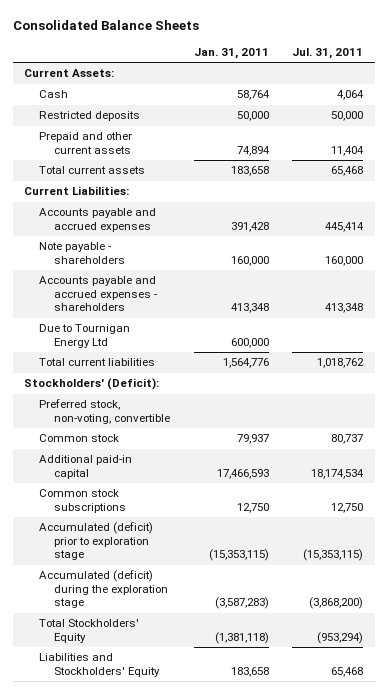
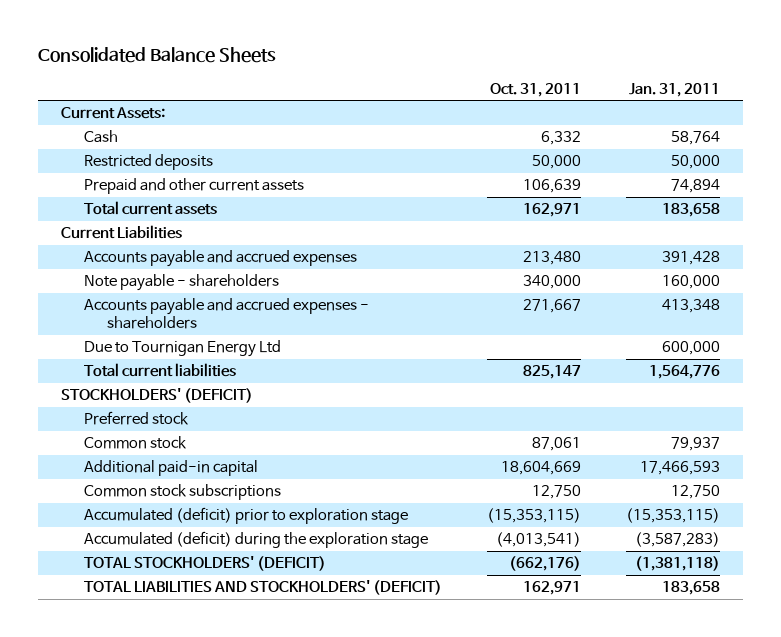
[292,48,364,60] Jul. 31, 2011 -> none
none -> [490,82,582,97] Oct. 31, 2011
[24,186,130,196] Current Liabilities: -> [60,225,182,240] Current Liabilities
[24,378,160,391] Stockholders' (Deficit): -> [60,388,253,404] STOCKHOLDERS' (DEFICIT)
[39,399,171,424] Preferred stock, non-voting, convertible -> [83,411,189,426] Preferred stock
[39,619,140,643] Total Stockholders' Equity -> [83,556,326,572] TOTAL STOCKHOLDERS' (DEFICIT)
[39,653,161,677] Liabilities and Stockholders' Equity -> [83,580,442,596] TOTAL LIABILITIES AND STOCKHOLDERS' (DEFICIT)

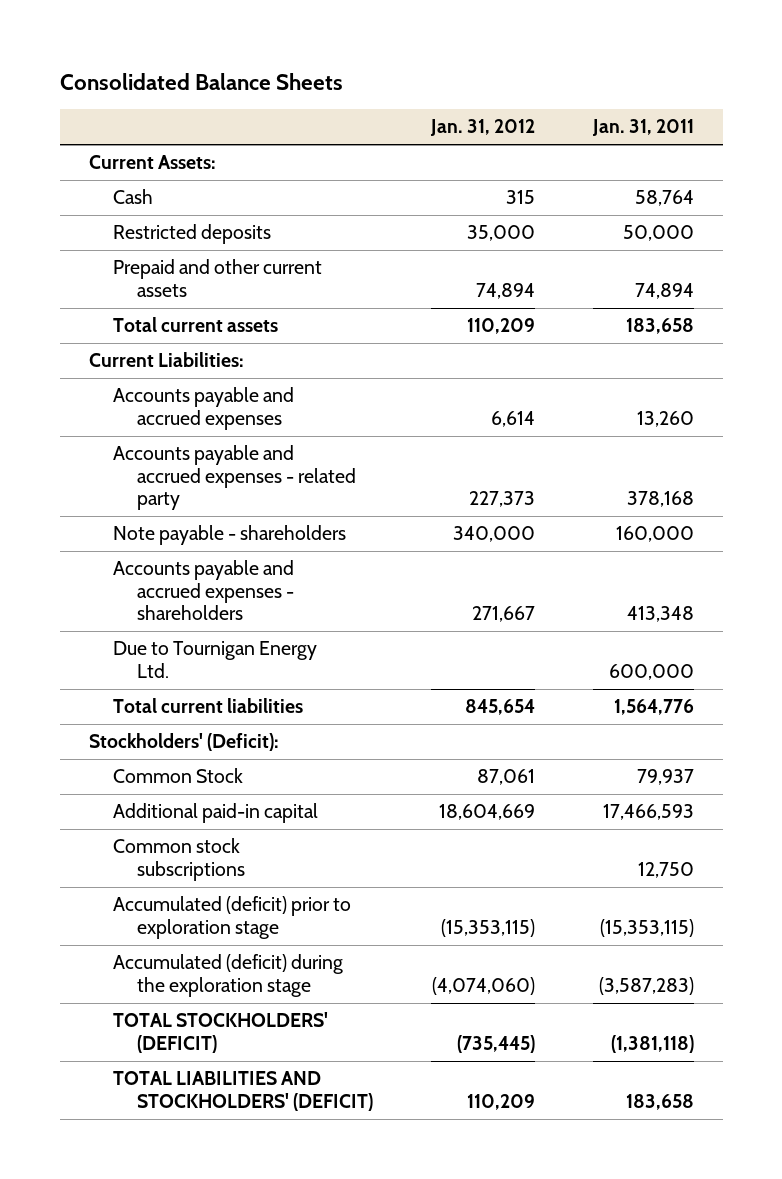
[490,82,582,97] Oct. 31, 2011 -> none
none -> [429,119,535,137] Jan. 31, 2012
[60,225,182,240] Current Liabilities -> [88,352,244,368] Current Liabilities:
[662,251,721,266] 391,428 -> [636,410,694,427] 13,260
none -> [112,445,356,511] Accounts payable and accrued expenses - related party
[83,340,281,358] Due to Tournigan Energy Ltd -> [112,641,317,678] Due to Tournigan Energy Ltd.
[83,411,189,426] Preferred stock -> none
[60,388,253,404] STOCKHOLDERS' (DEFICIT) -> [88,733,279,752] Stockholders' (Deficit):
[83,436,187,450] Common stock -> [112,768,243,784] Common Stock

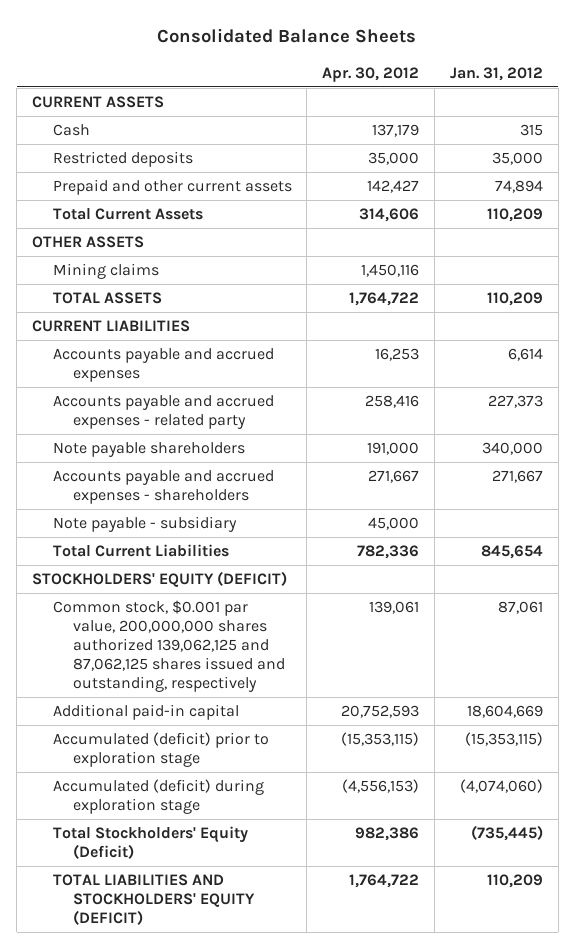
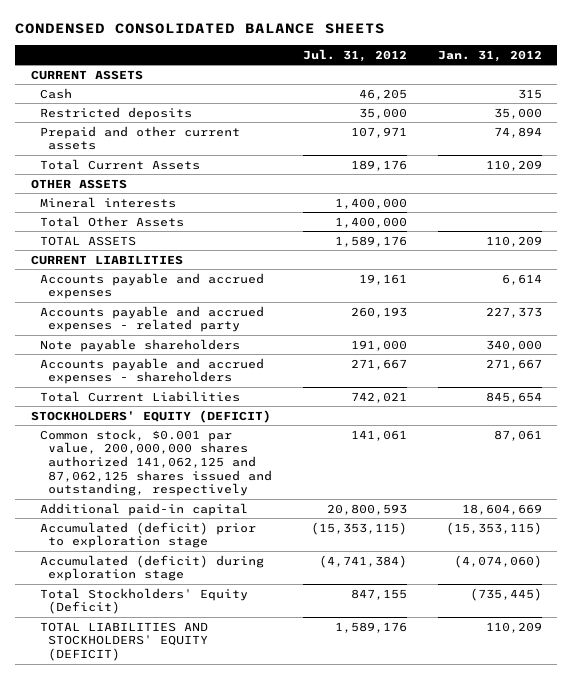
[157,27,417,43] Consolidated Balance Sheets -> [15,23,386,35] CONDENSED CONSOLIDATED BALANCE SHEETS
[322,66,420,82] Apr. 30, 2012 -> none
none -> [302,48,407,62] Jul. 31, 2012
[52,263,159,280] Mining claims -> none
none -> [39,196,176,208] Mineral interests
none -> [39,215,184,227] Total Other Assets
[52,516,237,533] Note payable - subsidiary -> none
[52,600,286,693] Common stock, $0.001 par value, 200,000,000 shares authorized 139,062,125 and 87,062,125 shares issued and outstanding, respectively -> [39,428,273,497] Common stock, $0.001 par value, 200,000,000 shares authorized 141,062,125 and 87,062,125 shares issued and outstanding, respectively

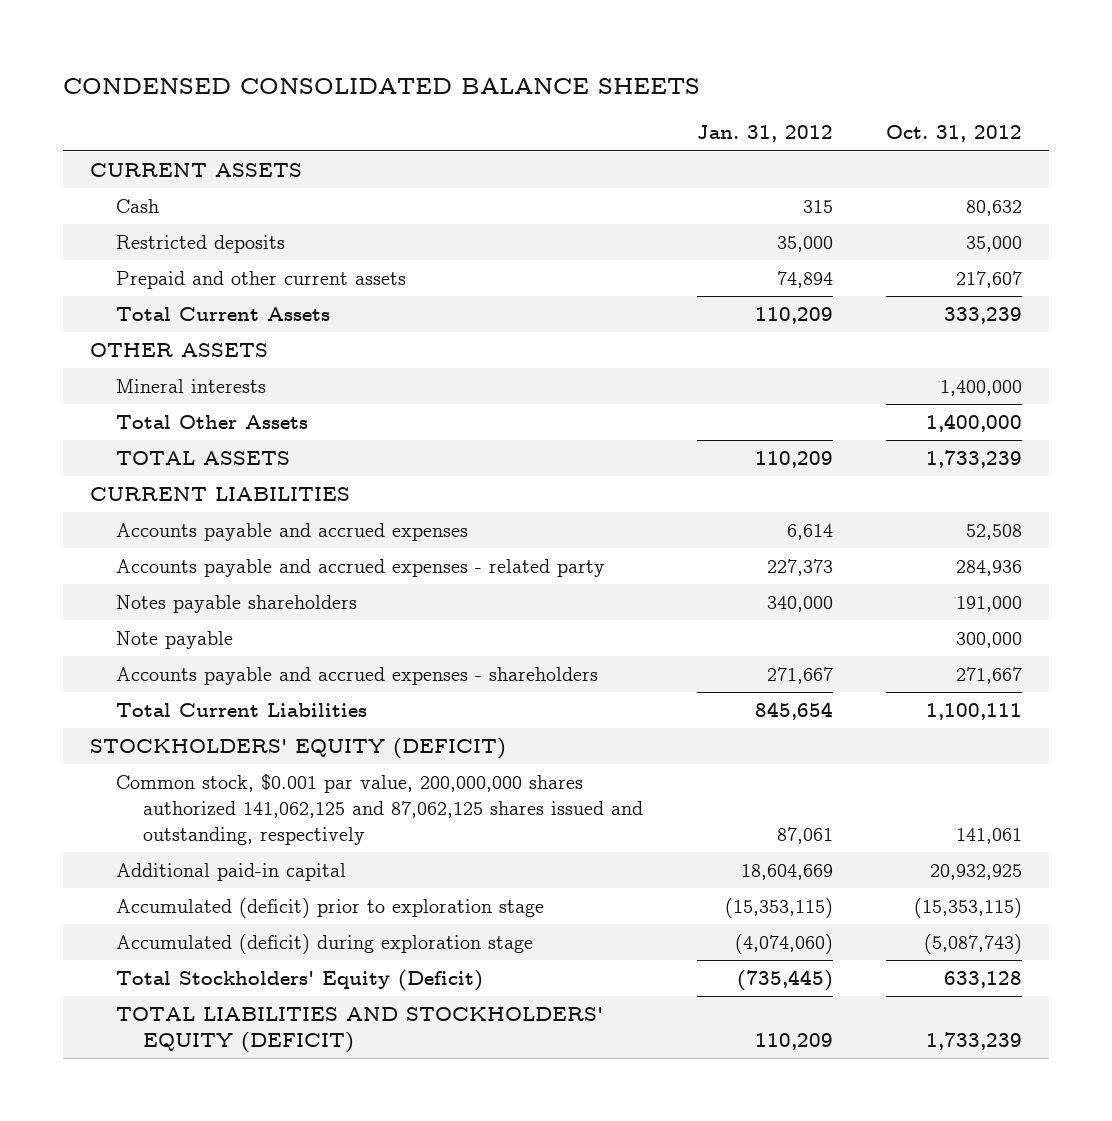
[302,48,407,62] Jul. 31, 2012 -> none
none -> [886,125,1023,143] Oct. 31, 2012
[39,338,240,352] Note payable shareholders -> [116,595,358,614] Notes payable shareholders
none -> [116,631,234,650] Note payable

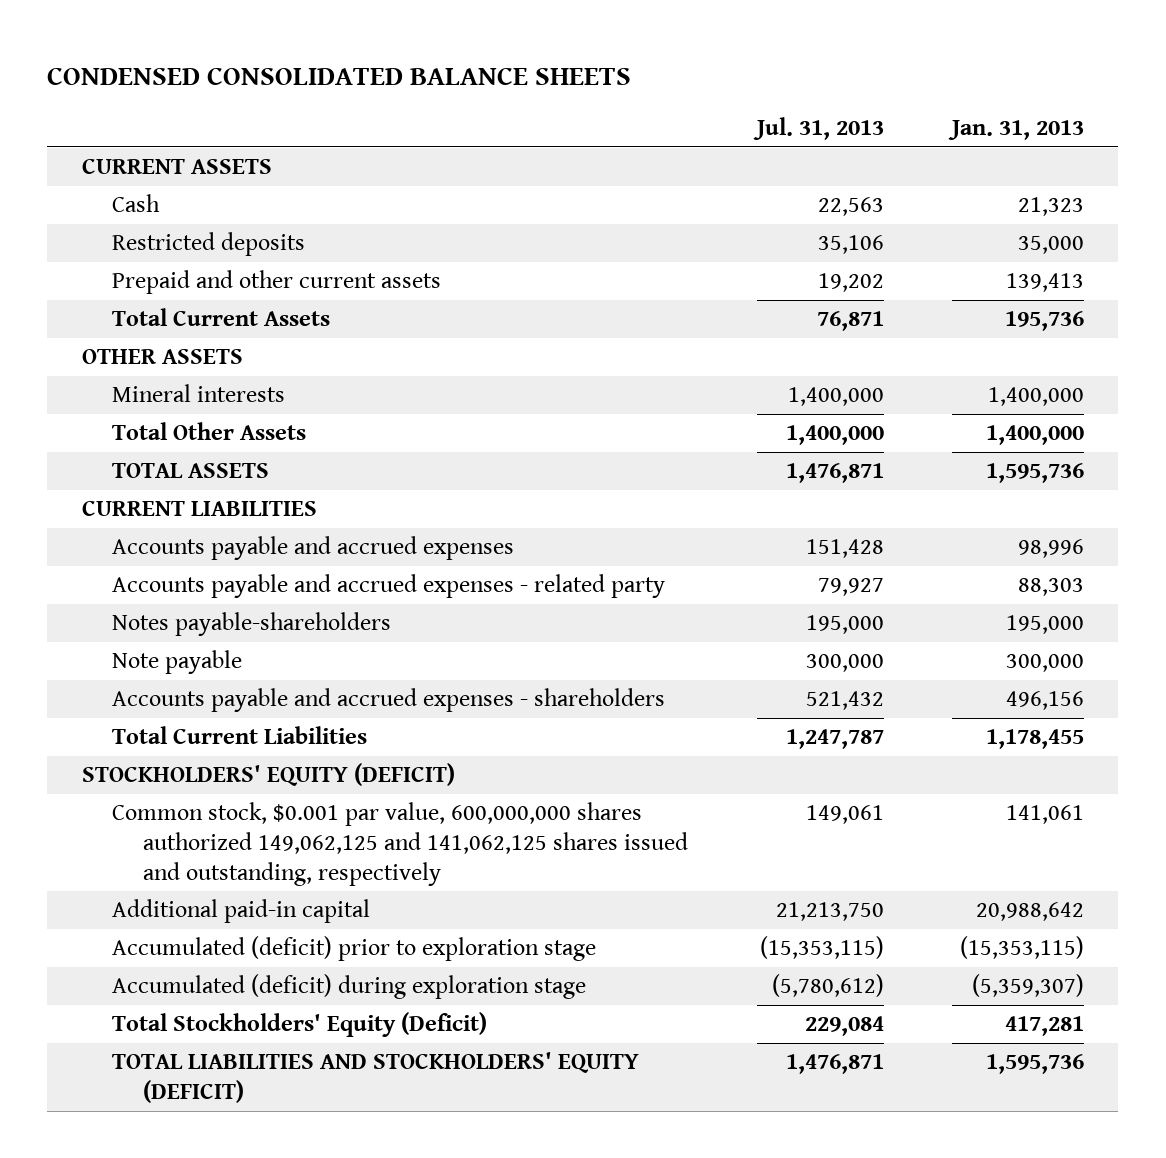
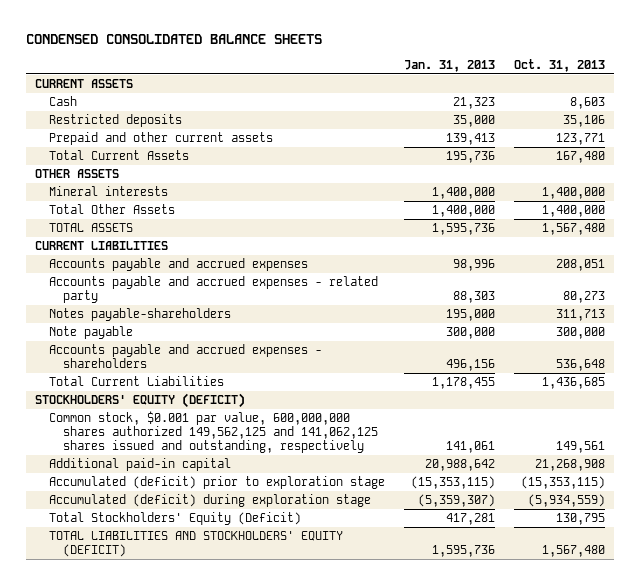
[752,117,884,141] Jul. 31, 2013 -> none
none -> [513,59,605,73] Oct. 31, 2013
[112,802,688,886] Common stock, $0.001 par value, 600,000,000 shares authorized 149,062,125 and 141,062,125 shares issued and outstanding, respectively -> [48,411,378,453] Common stock, $0.001 par value, 600,000,000 shares authorized 149,562,125 and 141,062,125 shares issued and outstanding, respectively

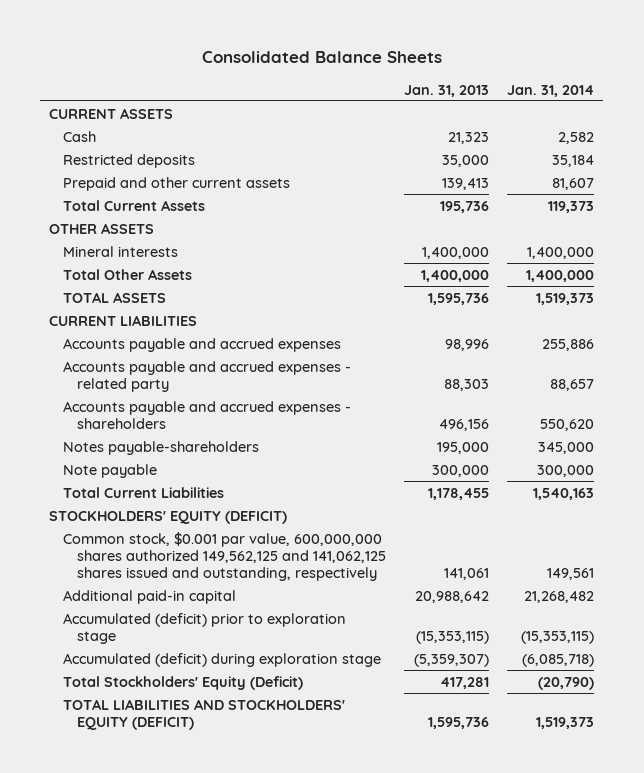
[25,34,322,45] CONDENSED CONSOLIDATED BALANCE SHEETS -> [201,51,442,64] Consolidated Balance Sheets
[513,59,605,73] Oct. 31, 2013 -> none
none -> [507,84,595,97] Jan. 31, 2014
[48,344,322,368] Accounts payable and accrued expenses - shareholders -> [63,400,352,429] Accounts payable and accrued expenses - shareholders

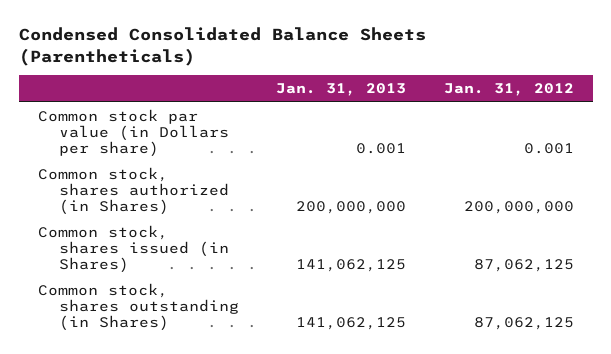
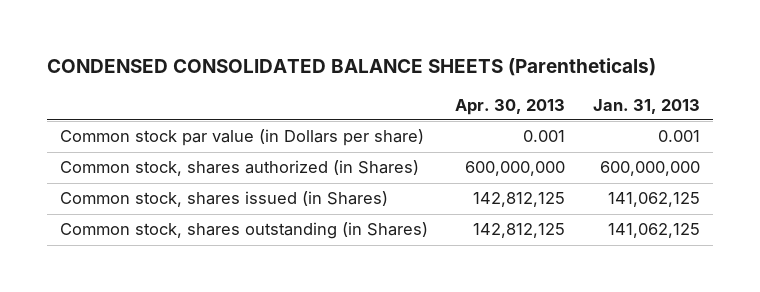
[18,27,426,66] Condensed Consolidated Balance Sheets (Parentheticals) -> [46,57,656,76] CONDENSED CONSOLIDATED BALANCE SHEETS (Parentheticals)
[443,83,574,97] Jan. 31, 2012 -> none
none -> [455,98,566,115] Apr. 30, 2013
[296,201,407,215] 200,000,000 -> [599,161,700,177] 600,000,000

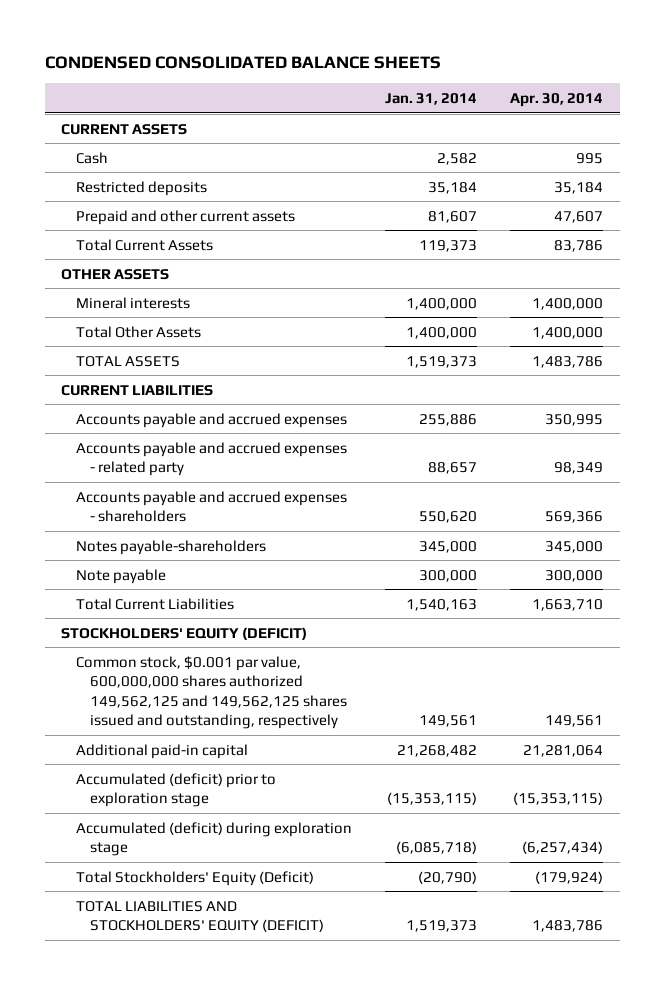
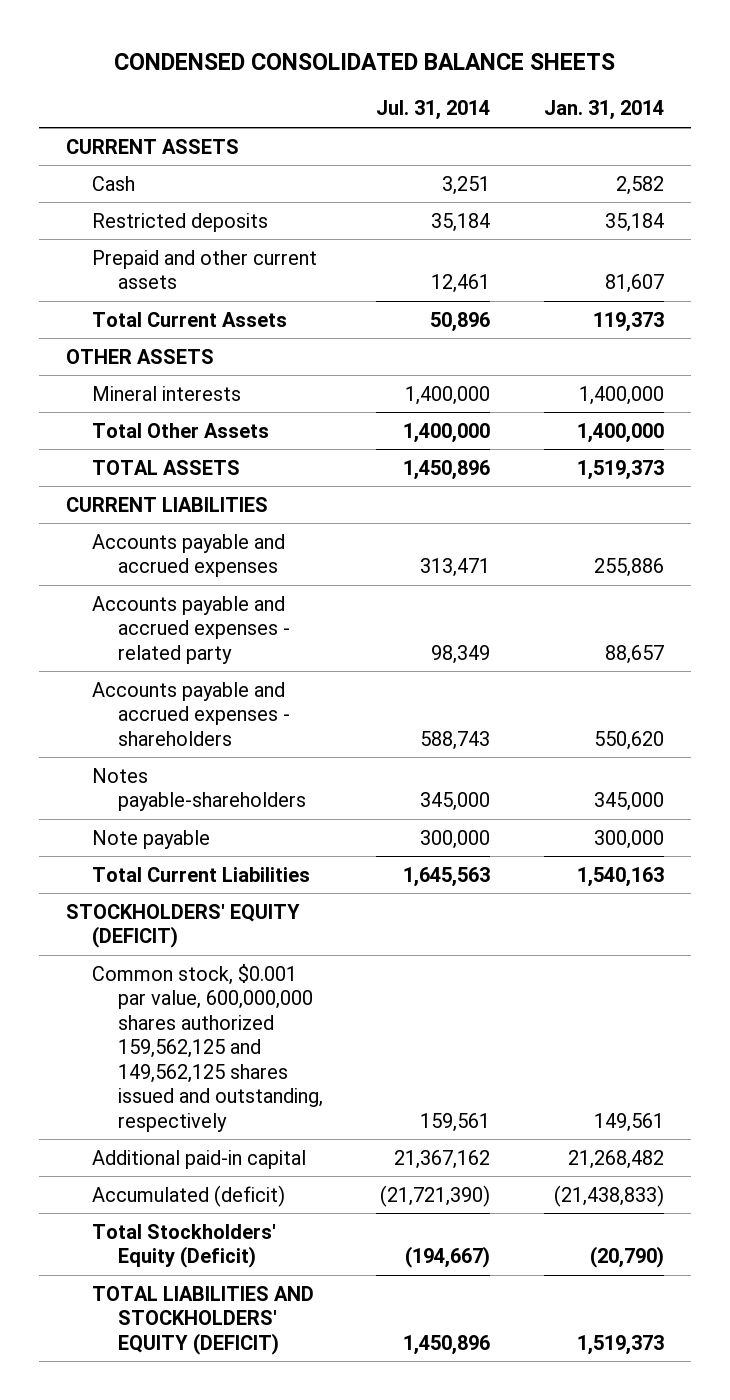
[509,93,603,108] Apr. 30, 2014 -> none
none -> [376,100,491,121] Jul. 31, 2014
[75,655,348,730] Common stock, $0.001 par value, 600,000,000 shares authorized 149,562,125 and 149,562,125 shares issued and outstanding, respectively -> [91,963,323,1132] Common stock, $0.001 par value, 600,000,000 shares authorized 159,562,125 and 149,562,125 shares issued and outstanding, respectively
[75,772,276,808] Accumulated (deficit) prior to exploration stage -> none
[75,821,352,857] Accumulated (deficit) during exploration stage -> none
none -> [91,1184,285,1207] Accumulated (deficit)

